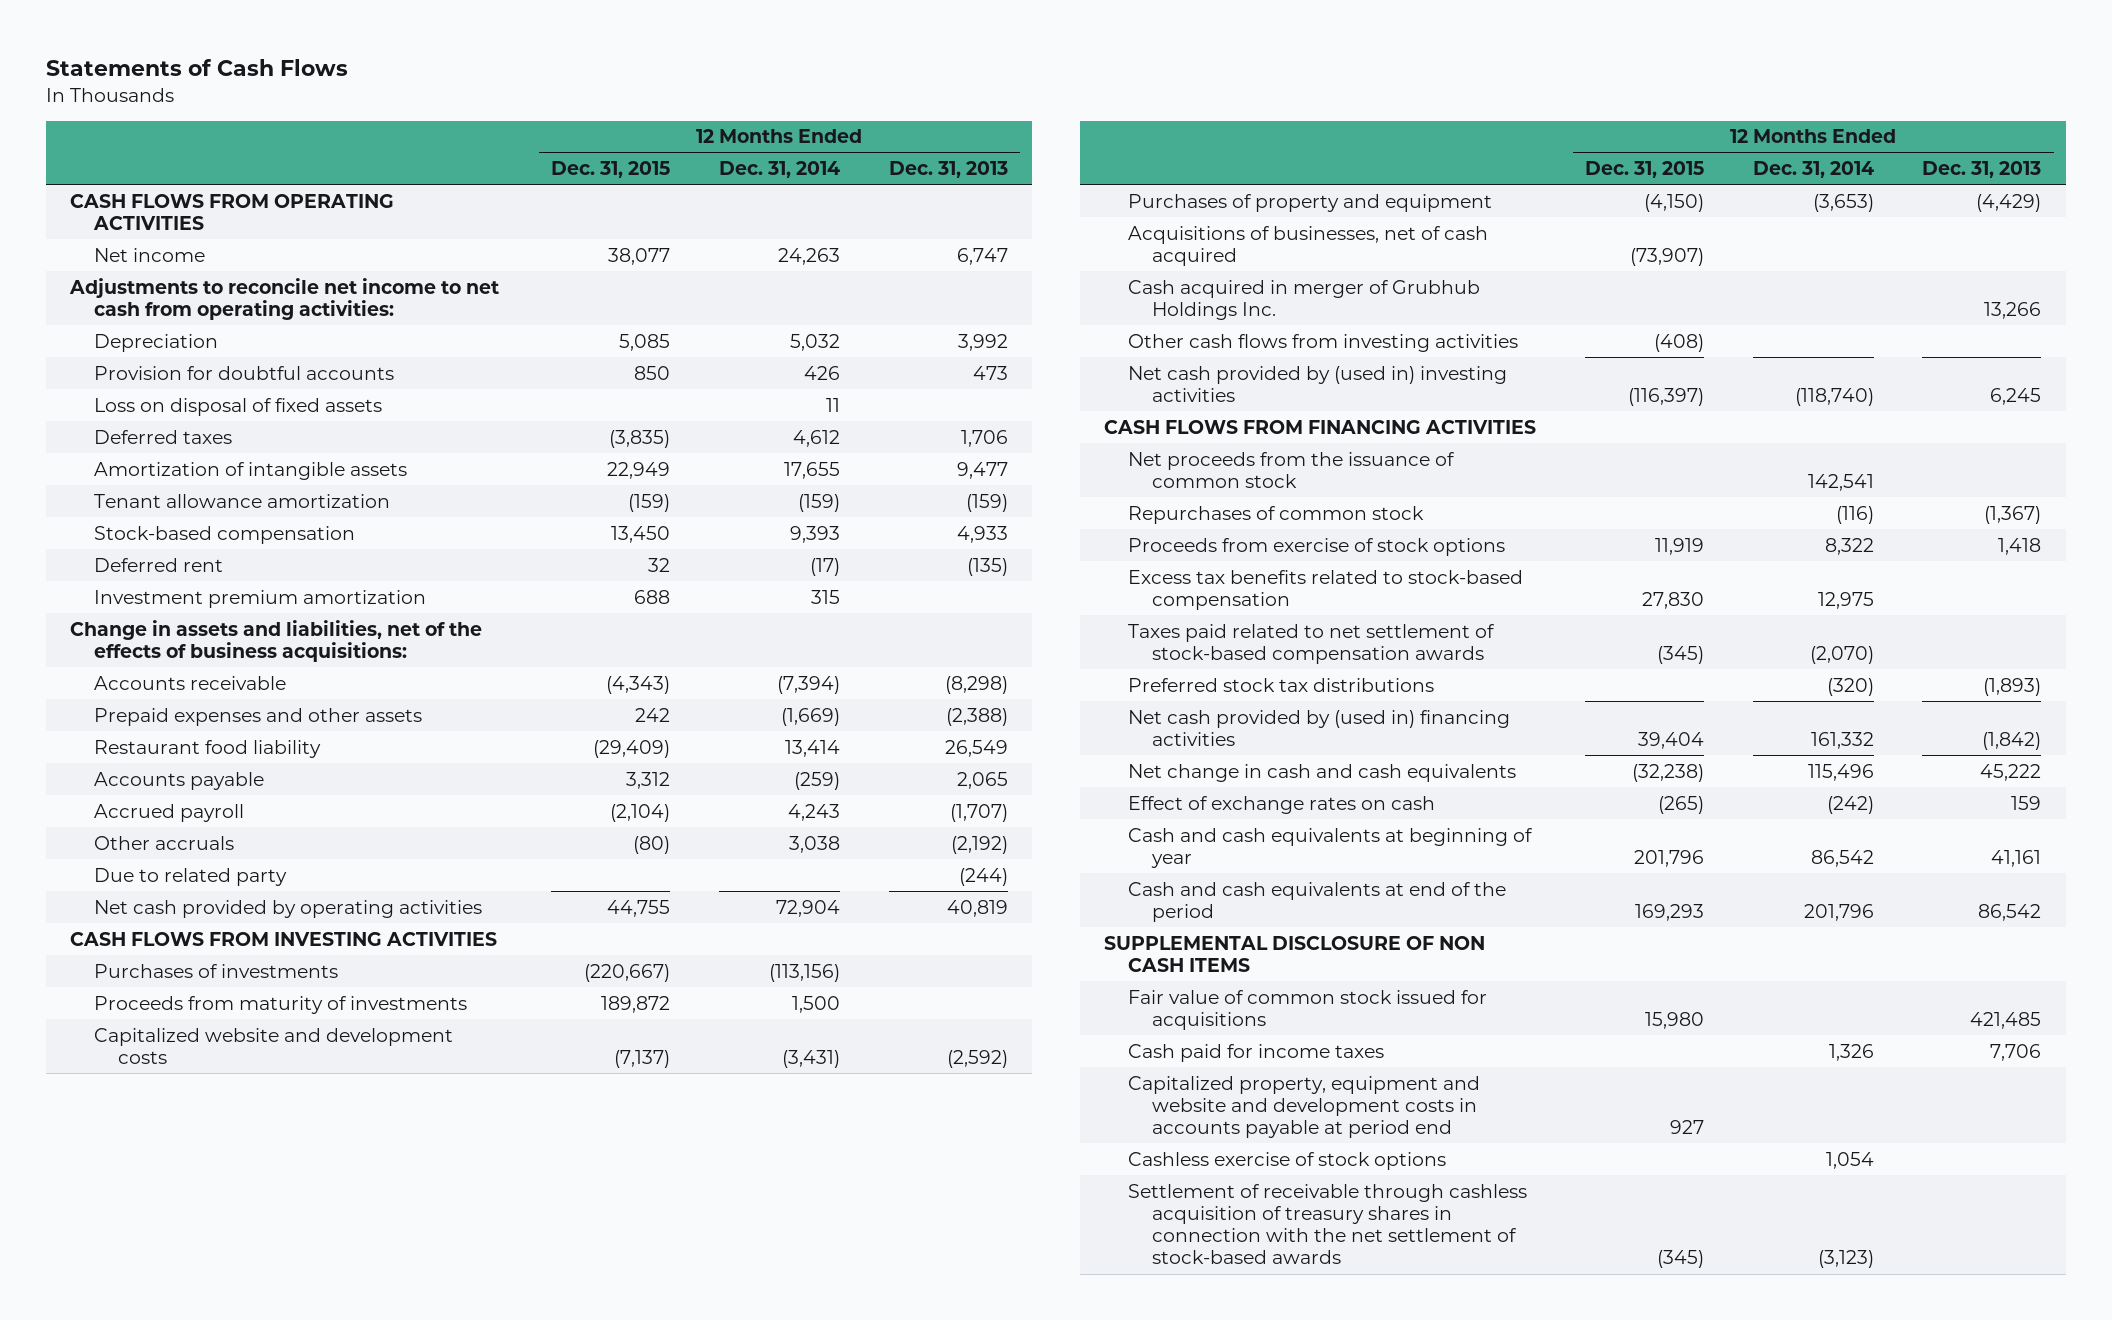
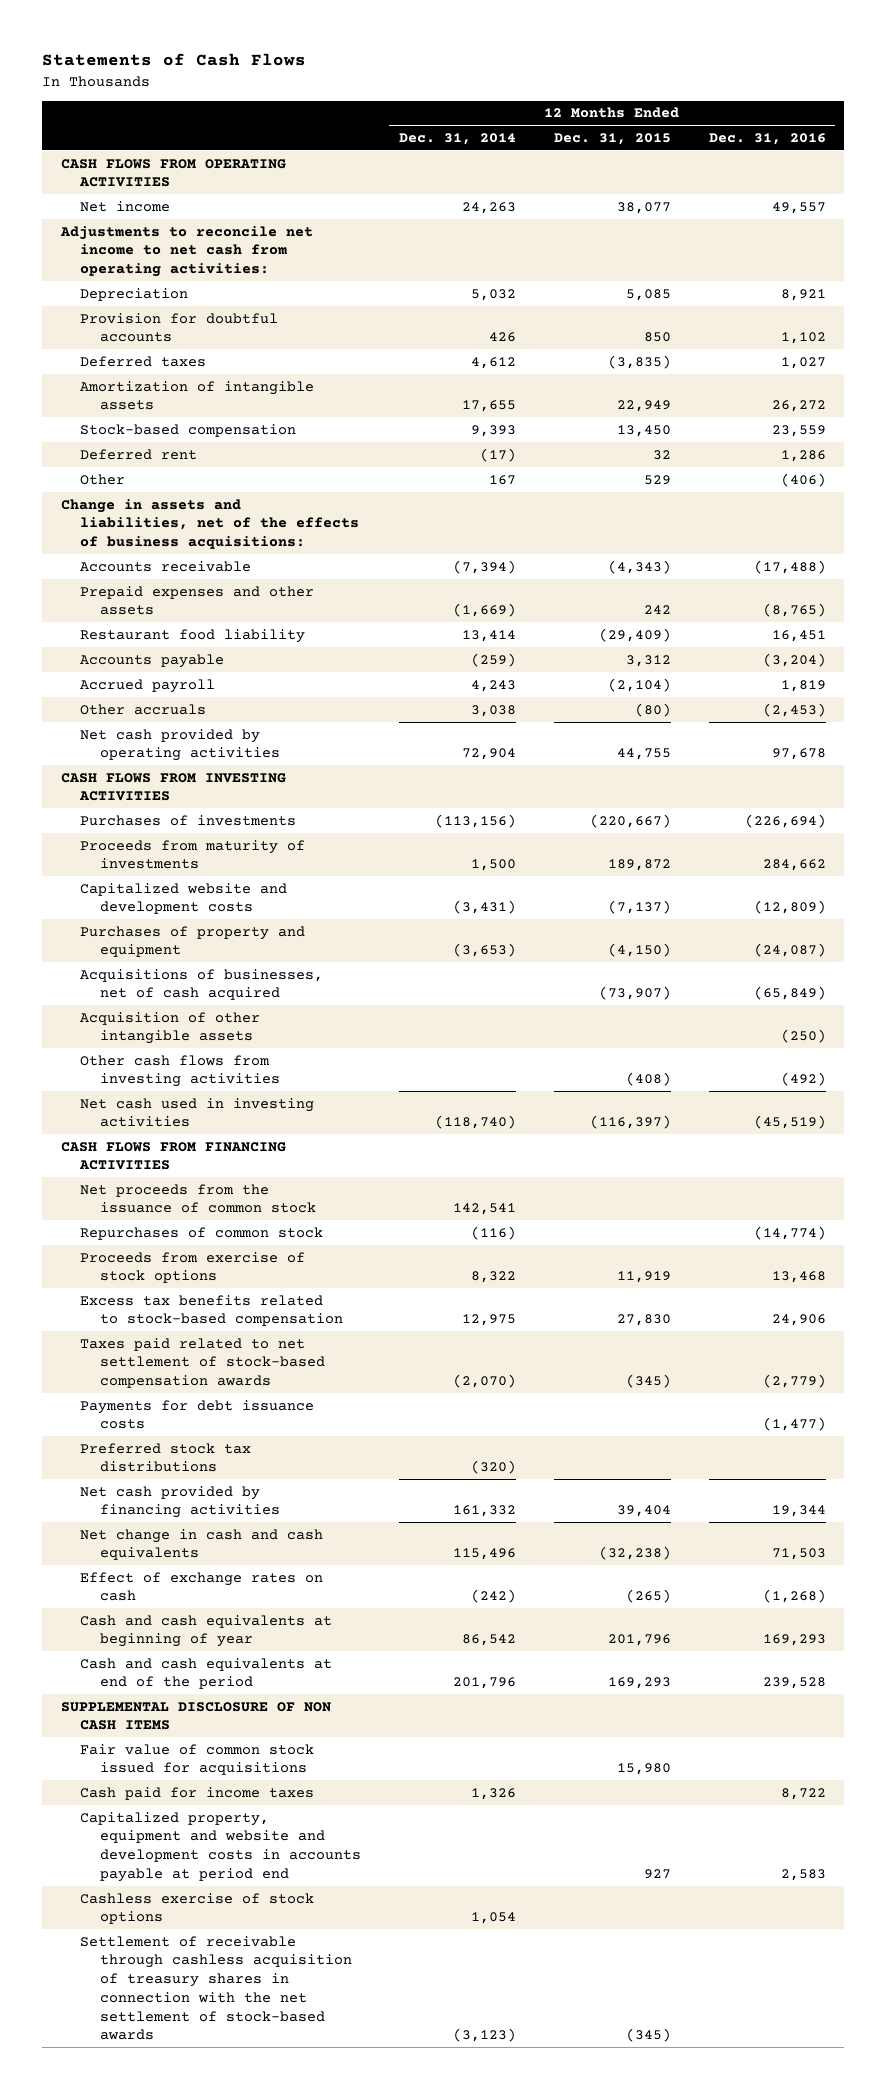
[888,161,1008,179] Dec. 31, 2013 -> none
none -> [708,132,826,145] Dec. 31, 2016
[94,397,383,416] Loss on disposal of fixed assets -> none
[94,493,391,508] Tenant allowance amortization -> none
[94,589,427,608] Investment premium amortization -> none
none -> [80,473,126,485] Other
[94,867,288,886] Due to related party -> none
[1128,279,1481,320] Cash acquired in merger of Grubhub Holdings Inc. -> none
none -> [80,1011,261,1045] Acquisition of other intangible assets
[1128,365,1508,402] Net cash provided by (used in) investing activities -> [80,1097,315,1128] Net cash used in investing activities
none -> [80,1399,315,1430] Payments for debt issuance costs
[1128,709,1511,746] Net cash provided by (used in) financing activities -> [80,1485,280,1519] Net cash provided by financing activities

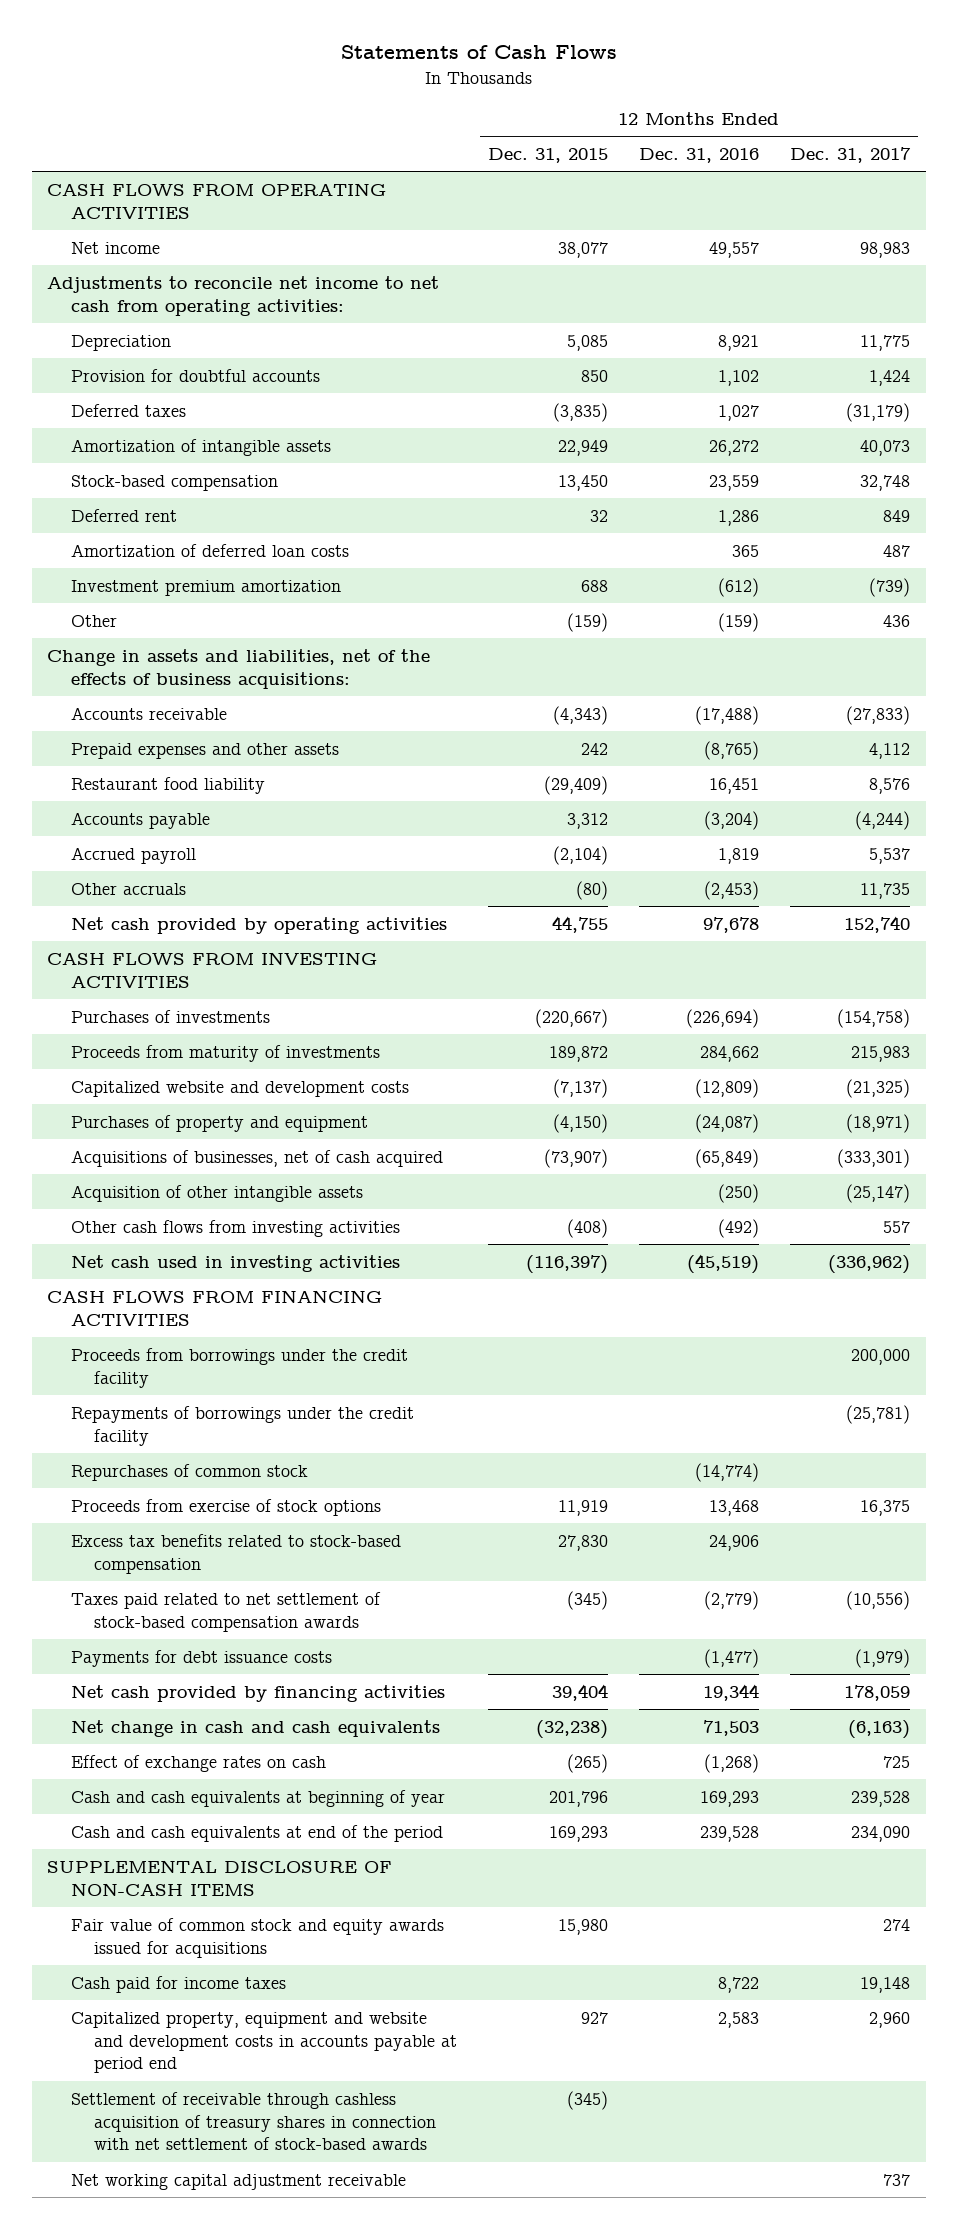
[398,132,516,145] Dec. 31, 2014 -> none
none -> [790,147,912,164] Dec. 31, 2017
none -> [70,543,349,557] Amortization of deferred loan costs
none -> [70,579,341,596] Investment premium amortization
[643,474,671,485] 529 -> [567,612,609,632] (159)
[780,472,826,487] (406) -> [718,612,760,632] (159)
[80,1183,316,1214] Net proceeds from the issuance of common stock -> none
none -> [70,1347,408,1388] Proceeds from borrowings under the credit facility
none -> [70,1405,414,1446] Repayments of borrowings under the credit facility
[80,1442,252,1473] Preferred stock tax distributions -> none
[60,1701,331,1731] SUPPLEMENTAL DISCLOSURE OF NON CASH ITEMS -> [47,1859,393,1896] SUPPLEMENTAL DISCLOSURE OF NON-CASH ITEMS
[80,1743,315,1776] Fair value of common stock issued for acquisitions -> [70,1917,444,1958] Fair value of common stock and equity awards issued for acquisitions
[80,1892,315,1925] Cashless exercise of stock options -> none
[80,1935,352,2041] Settlement of receivable through cashless acquisition of treasury shares in connection with the net settlement of stock-based awards -> [70,2091,436,2151] Settlement of receivable through cashless acquisition of treasury shares in connection with net settlement of stock-based awards
none -> [70,2173,406,2190] Net working capital adjustment receivable

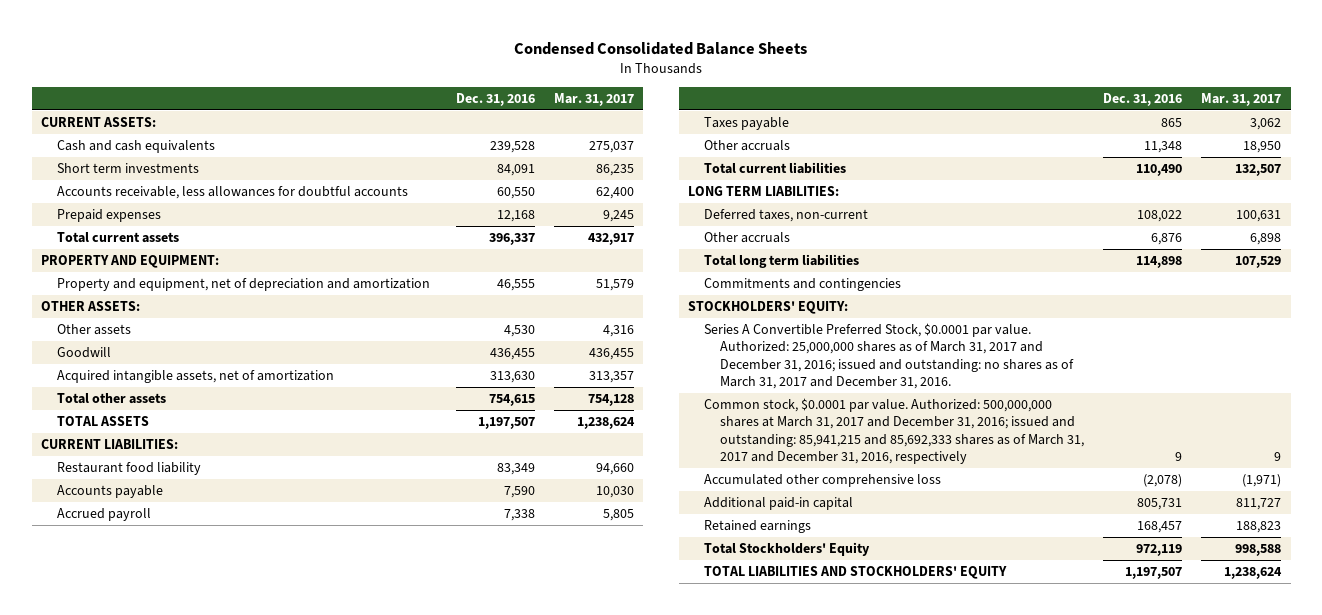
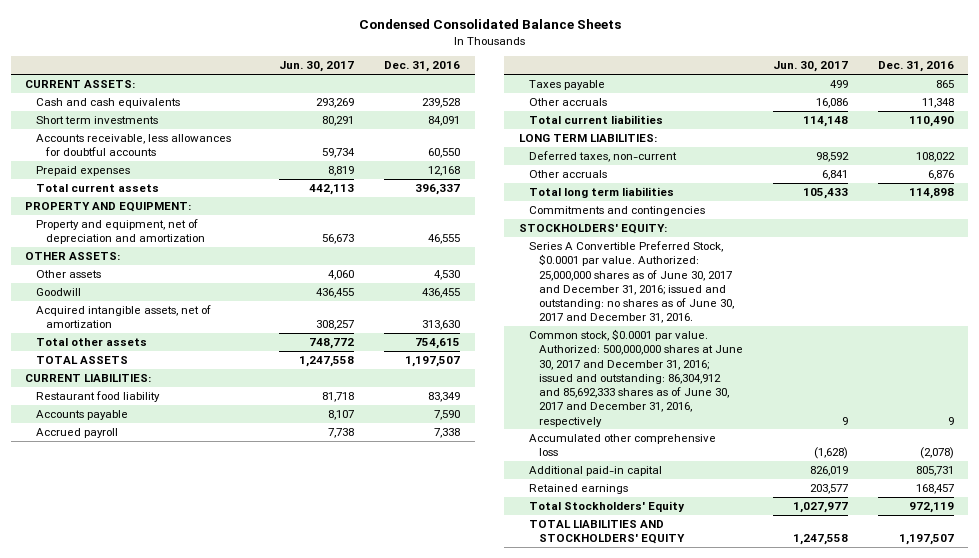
[553,93,634,107] Mar. 31, 2017 -> none
none -> [279,61,355,73] Jun. 30, 2017
[704,323,1075,389] Series A Convertible Preferred Stock, $0.0001 par value. Authorized: 25,000,000 shares as of March 31, 2017 and December 31, 2016; issued and outstanding: no shares as of March 31, 2017 and December 31, 2016. -> [529,240,735,324] Series A Convertible Preferred Stock, $0.0001 par value. Authorized: 25,000,000 shares as of June 30, 2017 and December 31, 2016; issued and outstanding: no shares as of June 30, 2017 and December 31, 2016.
[704,398,1085,464] Common stock, $0.0001 par value. Authorized: 500,000,000 shares at March 31, 2017 and December 31, 2016; issued and outstanding: 85,941,215 and 85,692,333 shares as of March 31, 2017 and December 31, 2016, respectively -> [529,328,744,427] Common stock, $0.0001 par value. Authorized: 500,000,000 shares at June 30, 2017 and December 31, 2016; issued and outstanding: 86,304,912 and 85,692,333 shares as of June 30, 2017 and December 31, 2016, respectively

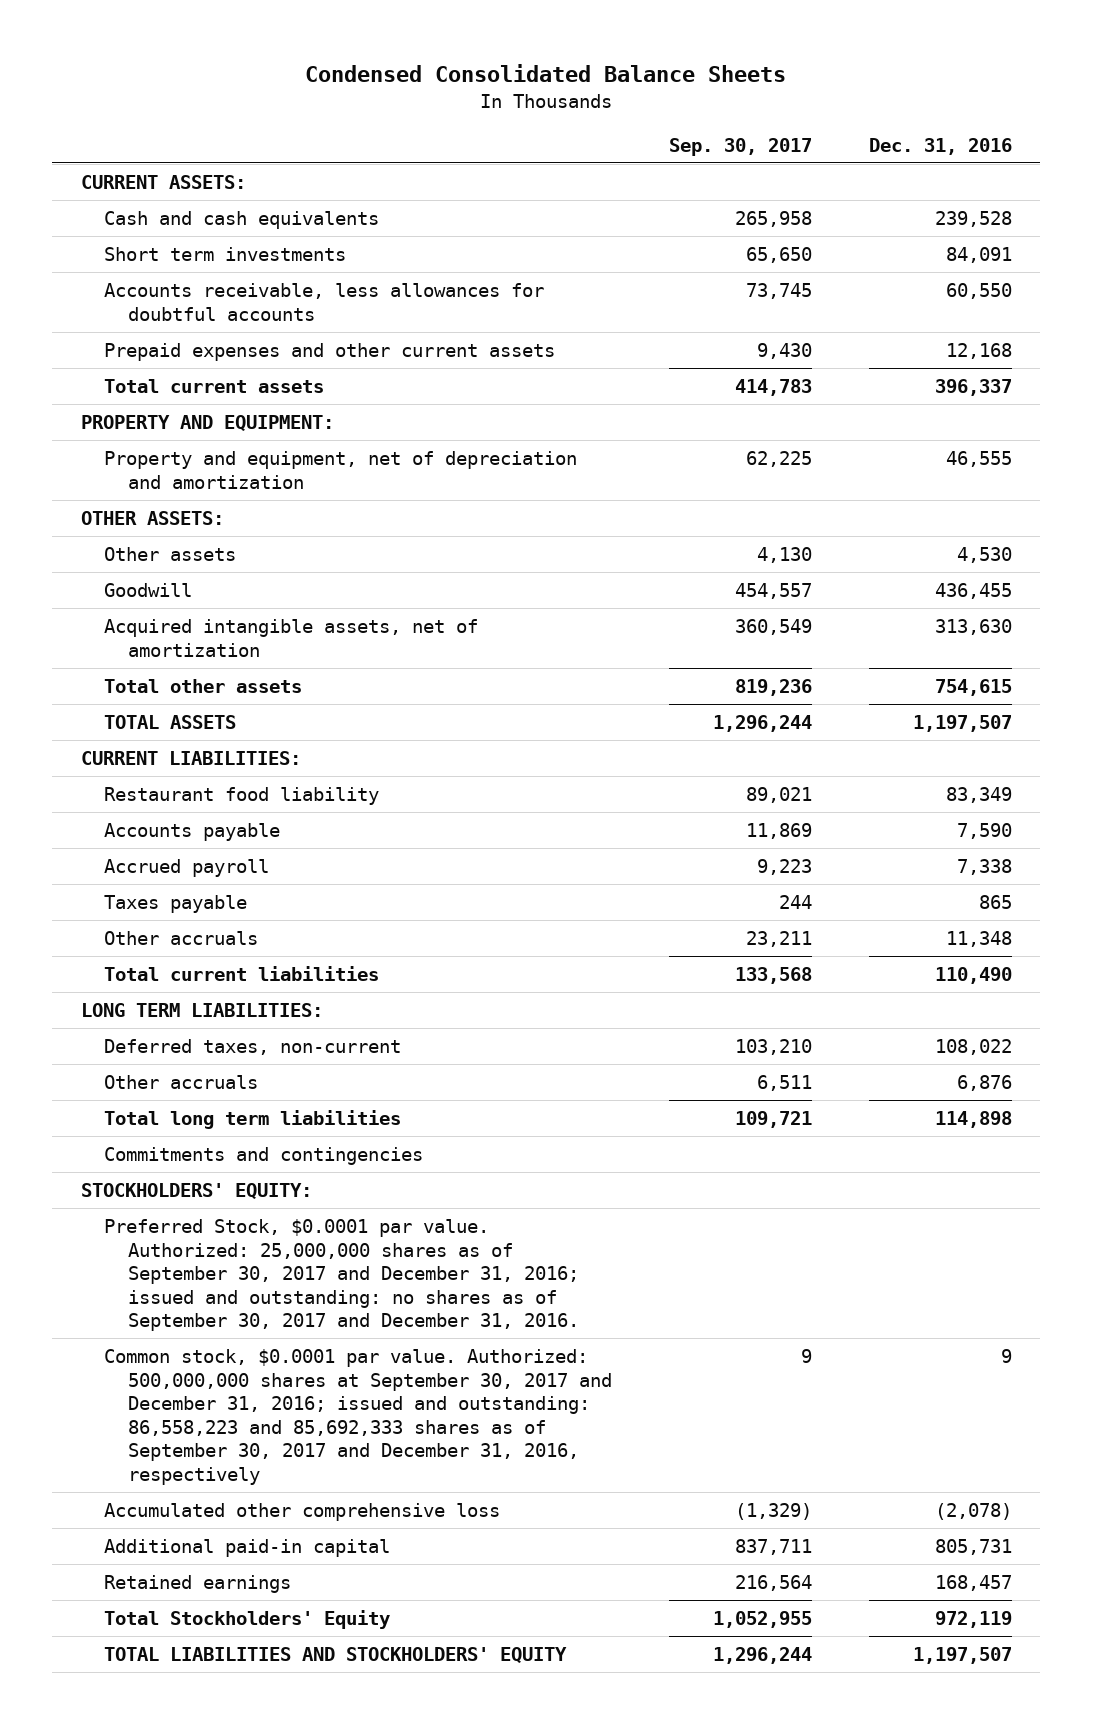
[279,61,355,73] Jun. 30, 2017 -> none
none -> [668,137,812,156] Sep. 30, 2017
[35,165,130,176] Prepaid expenses -> [104,343,556,362] Prepaid expenses and other current assets
[529,240,735,324] Series A Convertible Preferred Stock, $0.0001 par value. Authorized: 25,000,000 shares as of June 30, 2017 and December 31, 2016; issued and outstanding: no shares as of June 30, 2017 and December 31, 2016. -> [104,1219,579,1332] Preferred Stock, $0.0001 par value. Authorized: 25,000,000 shares as of September 30, 2017 and December 31, 2016; issued and outstanding: no shares as of September 30, 2017 and December 31, 2016.
[529,328,744,427] Common stock, $0.0001 par value. Authorized: 500,000,000 shares at June 30, 2017 and December 31, 2016; issued and outstanding: 86,304,912 and 85,692,333 shares as of June 30, 2017 and December 31, 2016, respectively -> [104,1349,612,1485] Common stock, $0.0001 par value. Authorized: 500,000,000 shares at September 30, 2017 and December 31, 2016; issued and outstanding: 86,558,223 and 85,692,333 shares as of September 30, 2017 and December 31, 2016, respectively

